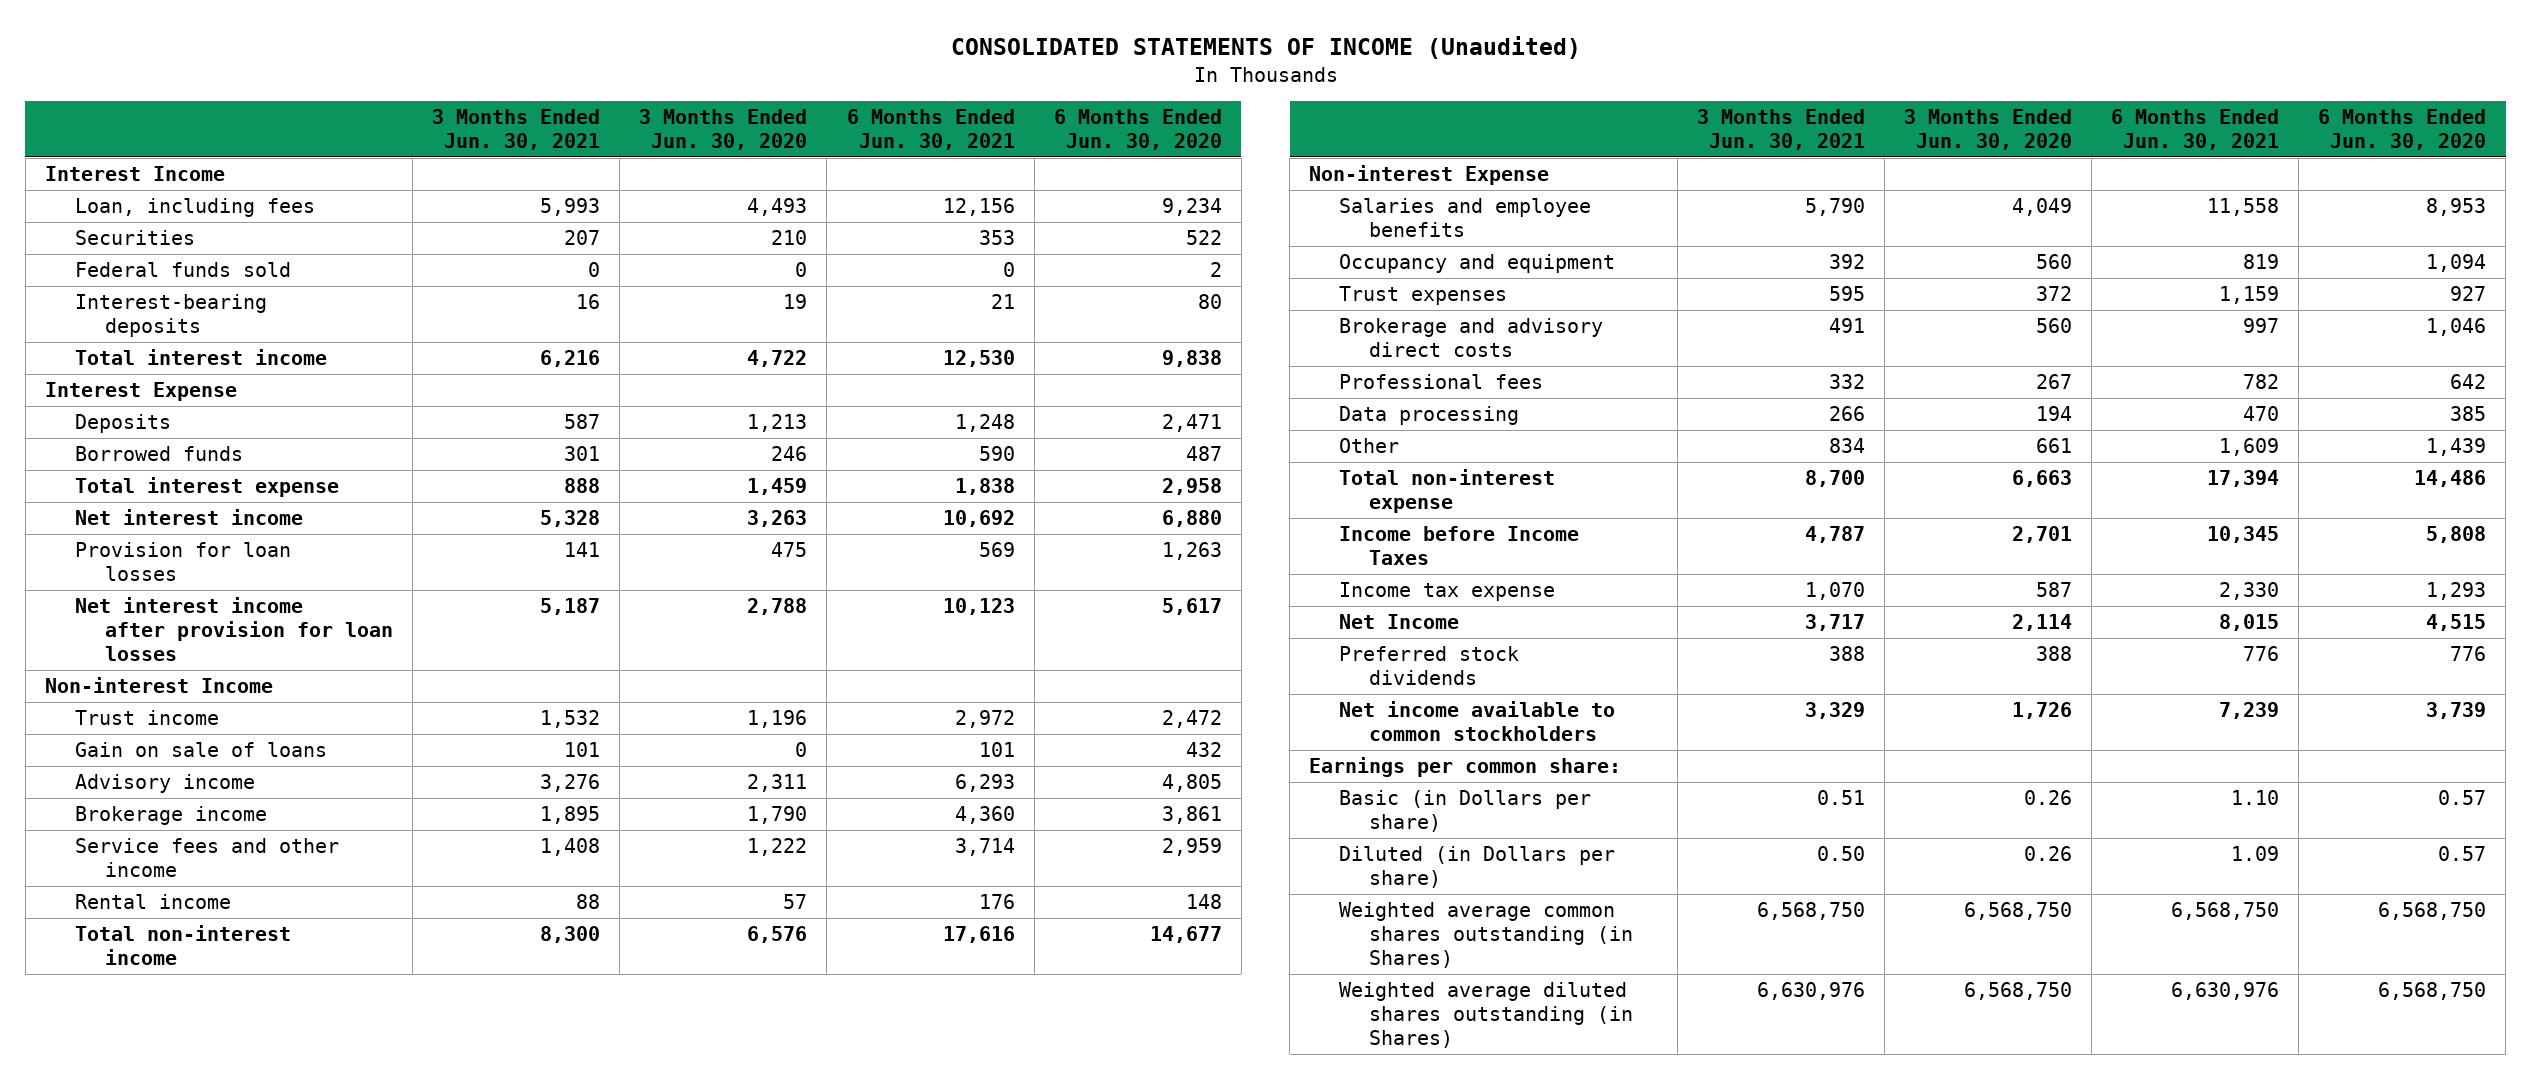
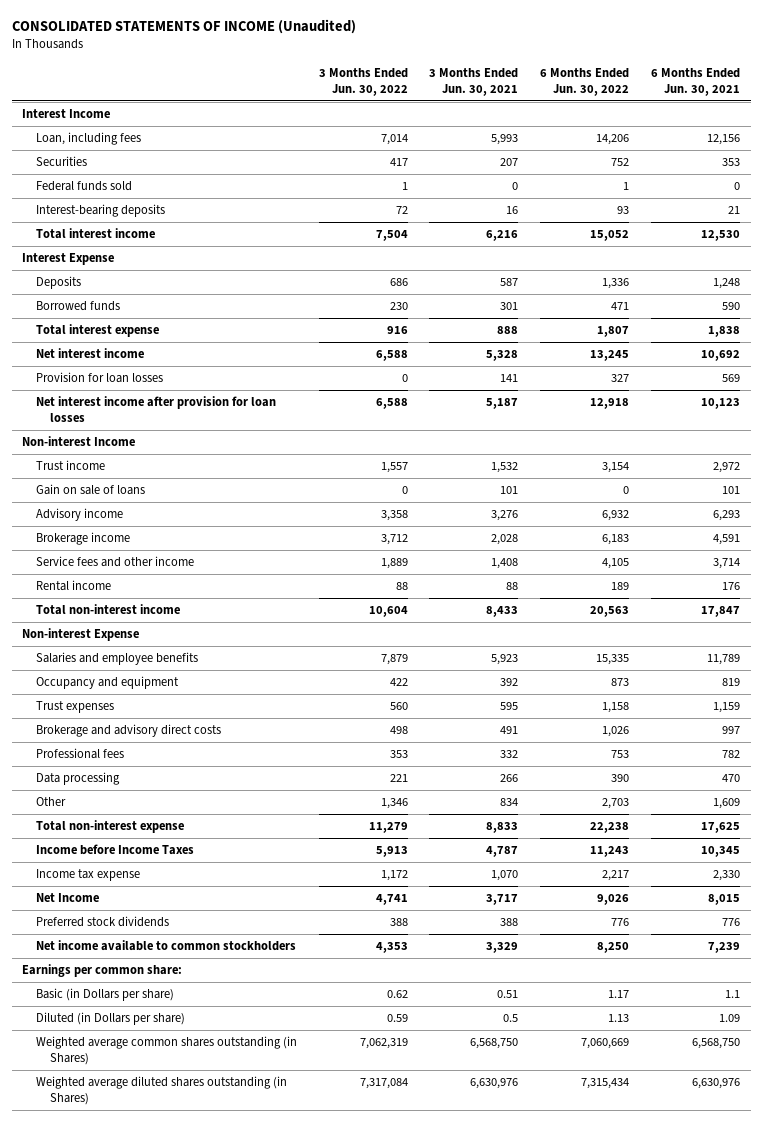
[639,109,808,150] 3 Months Ended Jun. 30, 2020 -> none
[1053,109,1222,150] 6 Months Ended Jun. 30, 2020 -> none
none -> [318,67,408,96] 3 Months Ended Jun. 30, 2022
none -> [540,67,630,96] 6 Months Ended Jun. 30, 2022
[540,806,601,825] 1,895 -> [491,534,519,546] 2,028
[954,806,1015,825] 4,360 -> [712,534,740,546] 4,591
[540,926,601,944] 8,300 -> [486,606,519,618] 8,433
[942,926,1015,944] 17,616 -> [700,606,740,618] 17,847
[1804,198,1865,217] 5,790 -> [491,654,519,666] 5,923
[2207,198,2280,217] 11,558 -> [706,654,740,666] 11,789
[1804,470,1865,488] 8,700 -> [486,822,519,834] 8,833
[2207,470,2280,488] 17,394 -> [700,822,740,834] 17,625
[2231,790,2280,806] 1.10 -> [724,990,740,999] 1.1
[1816,846,1865,862] 0.50 -> [503,1014,519,1023] 0.5

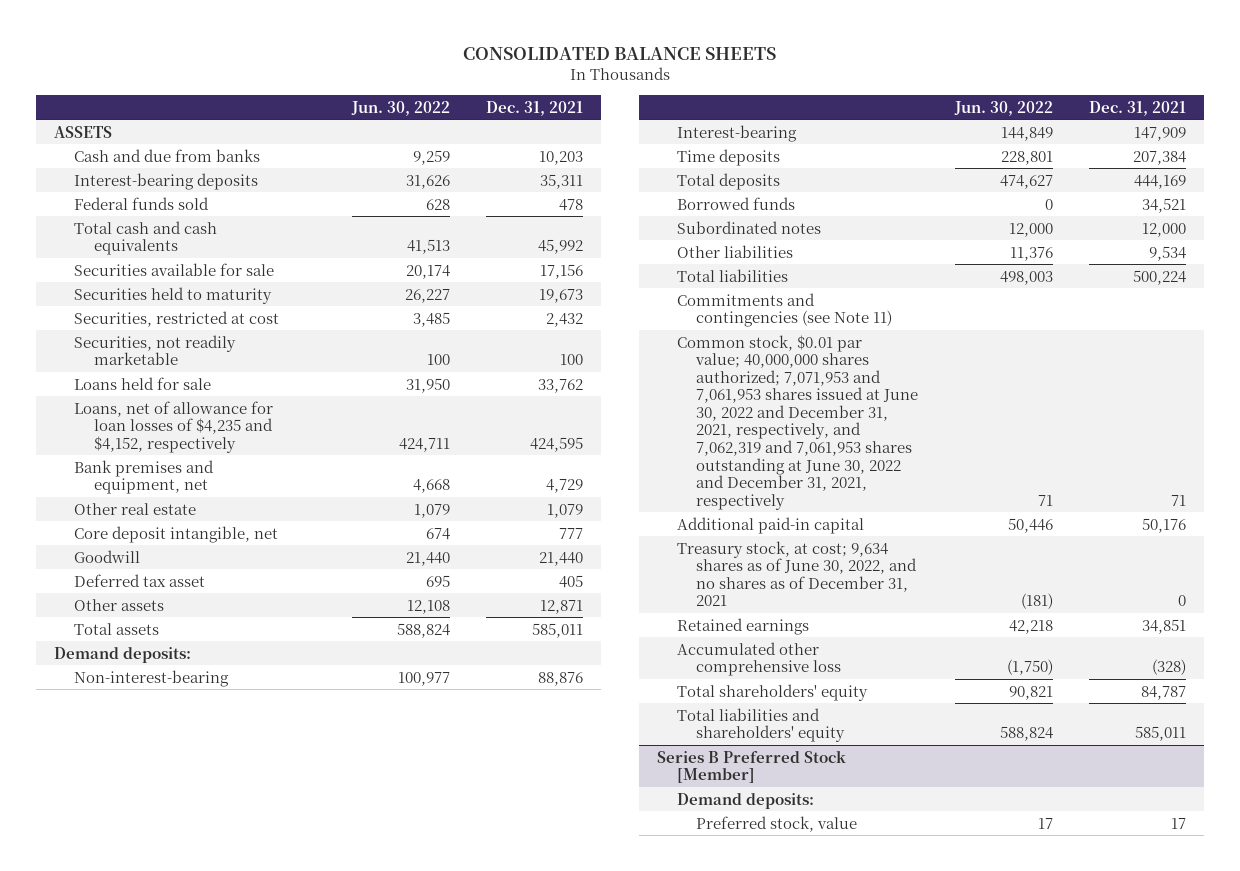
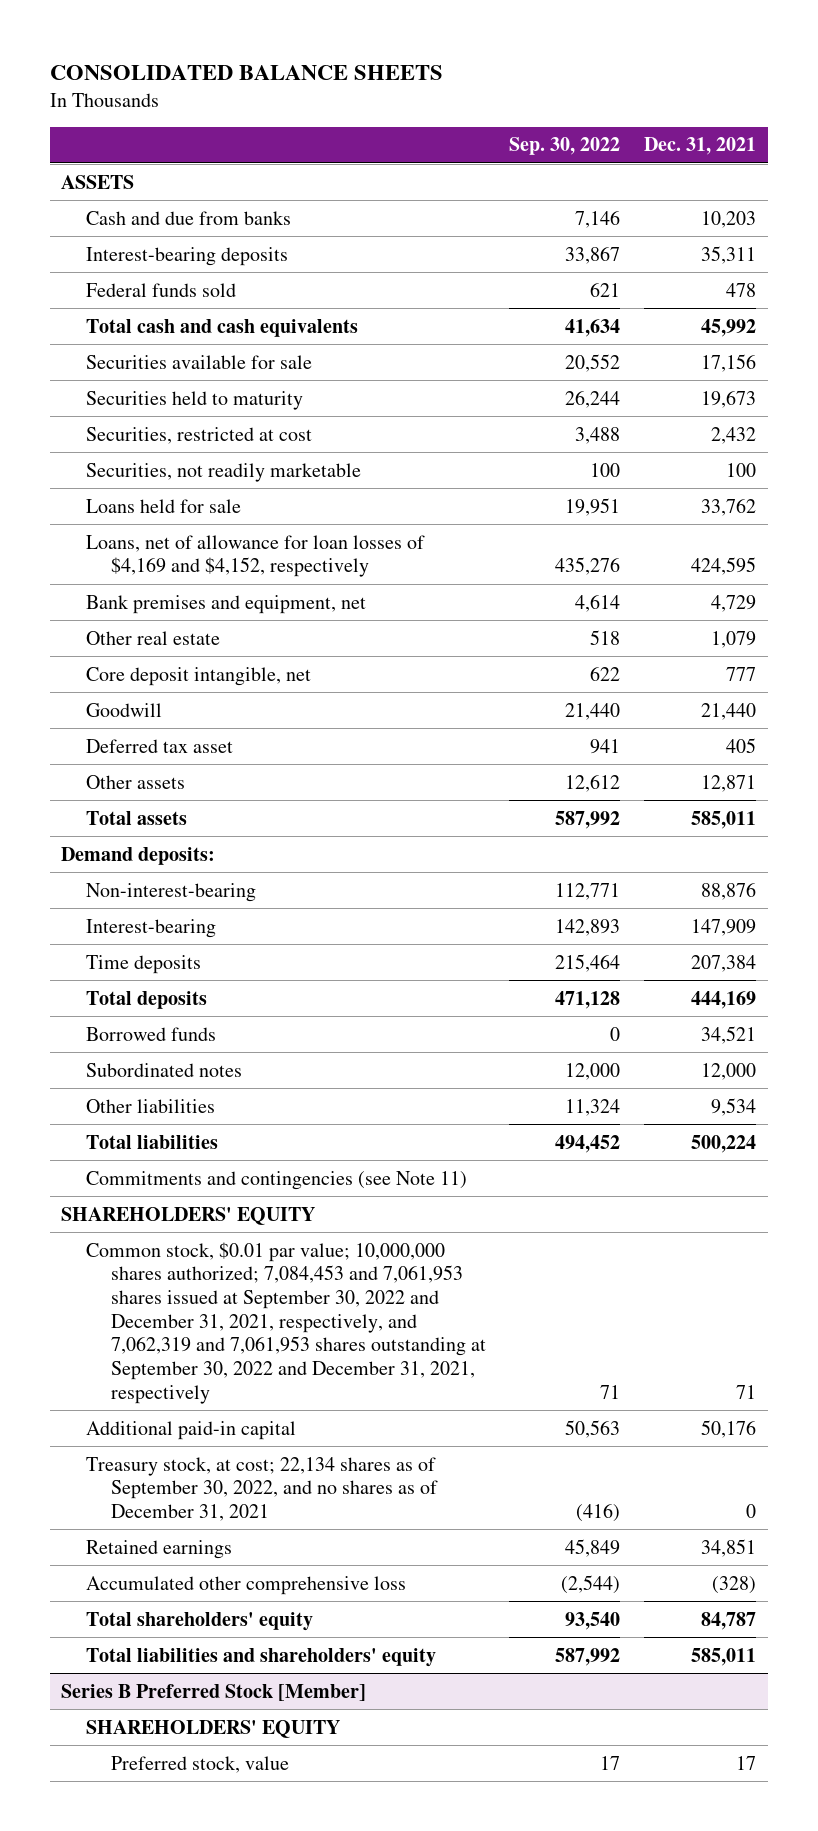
[350,100,450,116] Jun. 30, 2022 -> none
none -> [509,137,621,156] Sep. 30, 2022
[74,400,274,453] Loans, net of allowance for loan losses of $4,235 and $4,152, respectively -> [86,534,426,578] Loans, net of allowance for loan losses of $4,169 and $4,152, respectively
none -> [61,1206,316,1225] SHAREHOLDERS' EQUITY
[676,334,919,510] Common stock, $0.01 par value; 40,000,000 shares authorized; 7,071,953 and 7,061,953 shares issued at June 30, 2022 and December 31, 2021, respectively, and 7,062,319 and 7,061,953 shares outstanding at June 30, 2022 and December 31, 2021, respectively -> [86,1241,486,1404] Common stock, $0.01 par value; 10,000,000 shares authorized; 7,084,453 and 7,061,953 shares issued at September 30, 2022 and December 31, 2021, respectively, and 7,062,319 and 7,061,953 shares outstanding at September 30, 2022 and December 31, 2021, respectively
[676,540,918,607] Treasury stock, at cost; 9,634 shares as of June 30, 2022, and no shares as of December 31, 2021 -> [86,1456,438,1521] Treasury stock, at cost; 22,134 shares as of September 30, 2022, and no shares as of December 31, 2021
[676,792,814,809] Demand deposits: -> none
none -> [86,1719,341,1738] SHAREHOLDERS' EQUITY

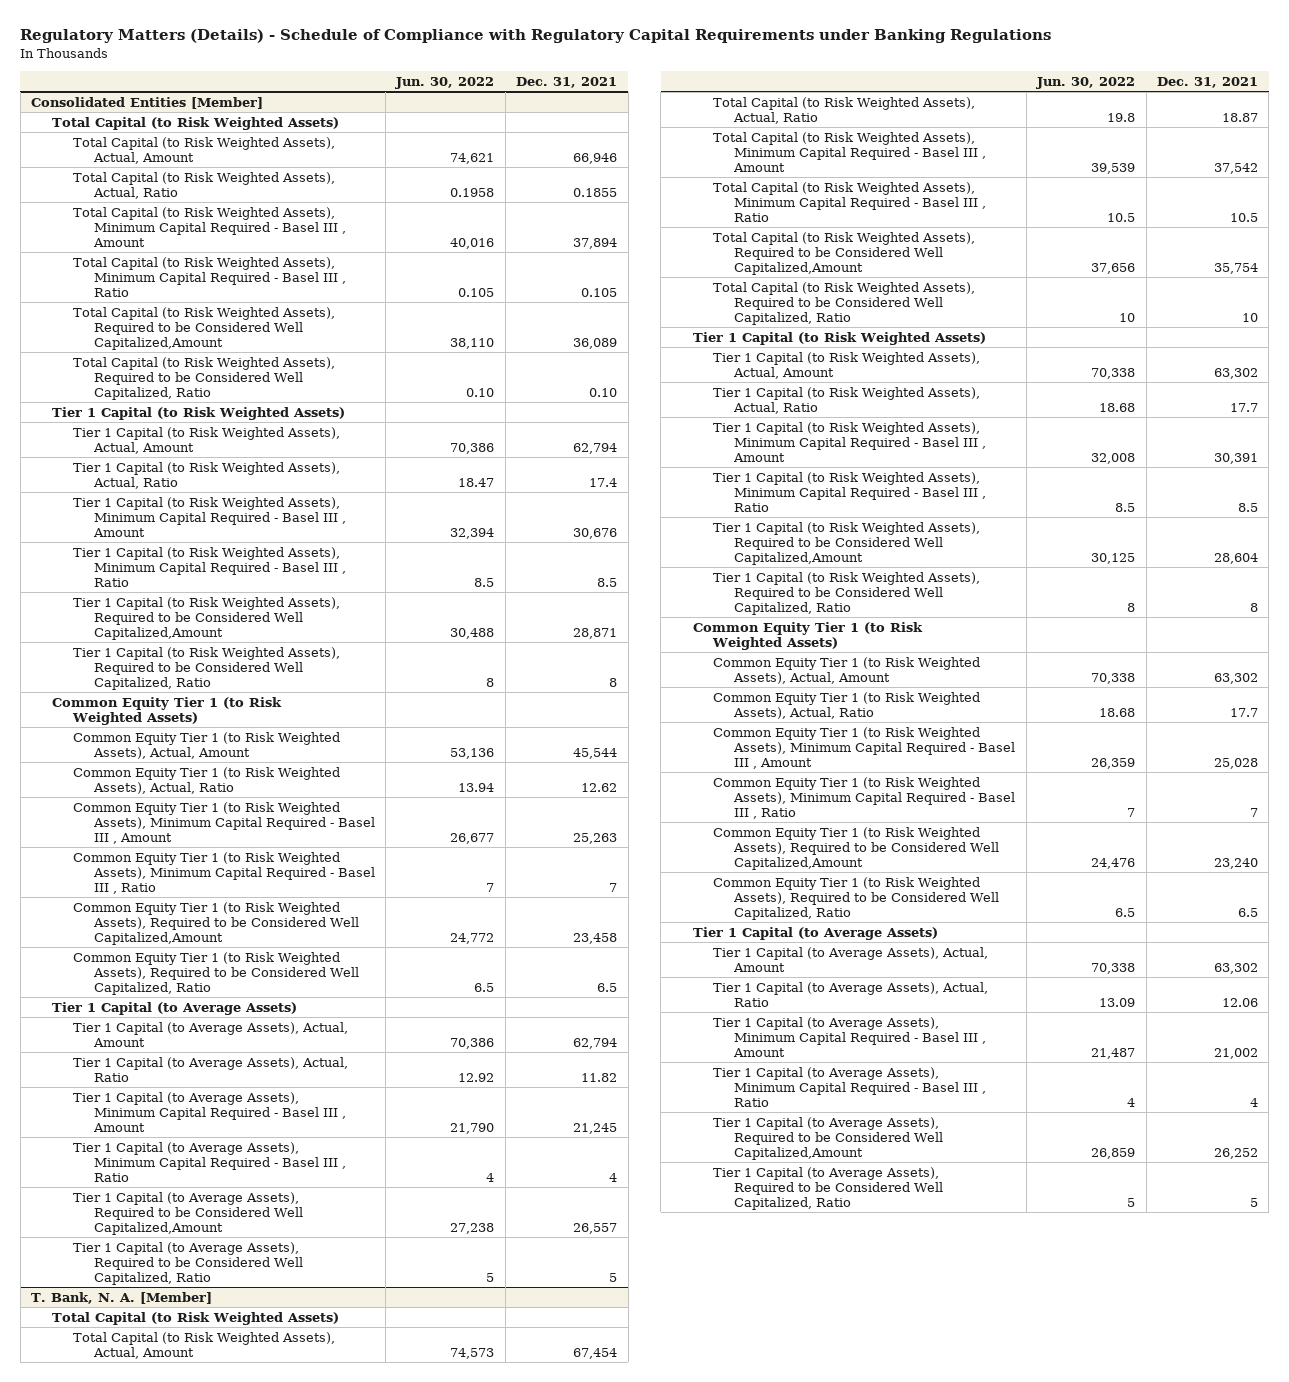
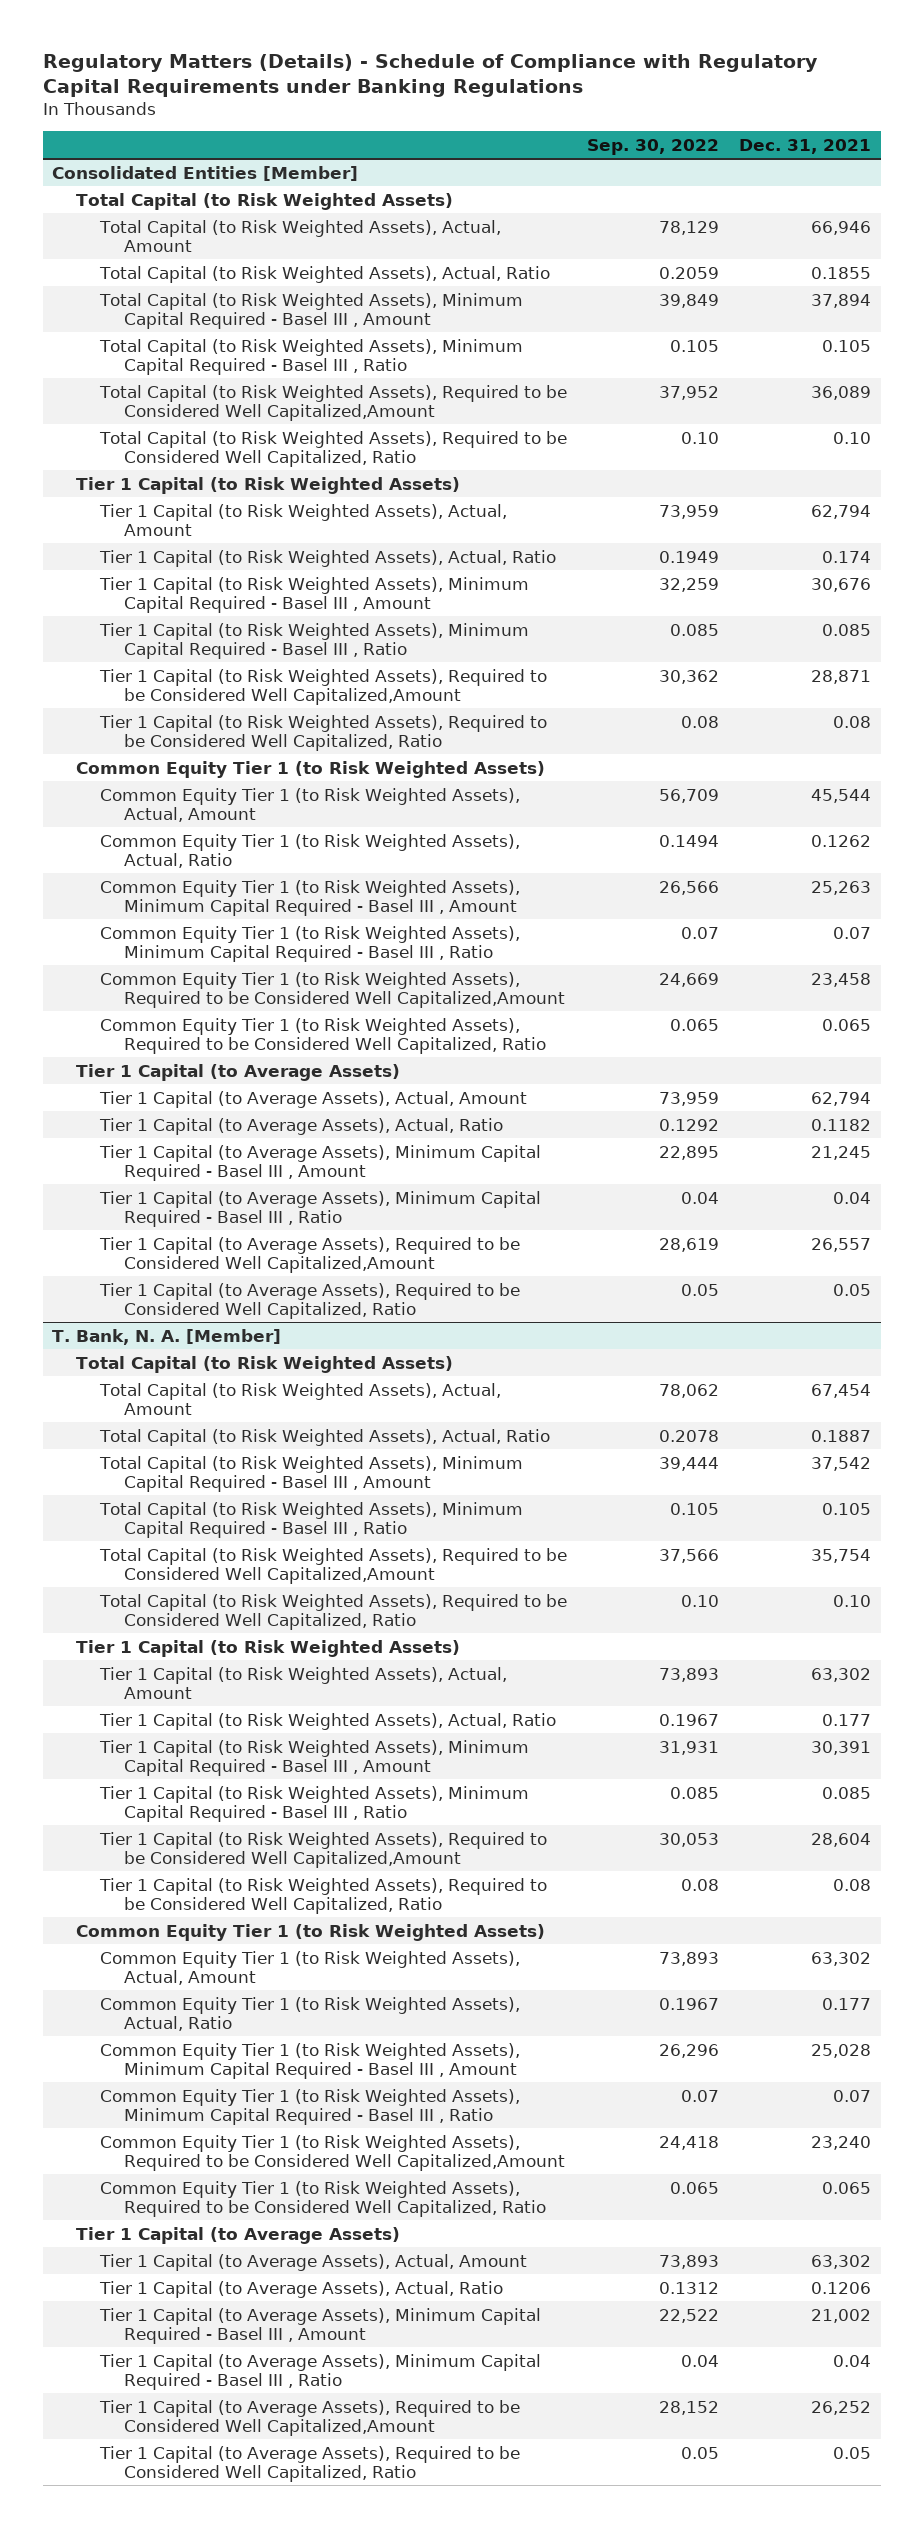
[395,76,495,89] Jun. 30, 2022 -> none
none -> [586,138,719,155] Sep. 30, 2022
[589,477,618,487] 17.4 -> [821,550,871,563] 0.174
[597,577,618,587] 8.5 -> [821,623,871,636] 0.085
[609,677,618,687] 8 -> [832,715,871,728] 0.08
[581,782,618,792] 12.62 -> [810,834,871,847] 0.1262
[609,882,618,892] 7 -> [832,926,871,939] 0.07
[597,982,618,992] 6.5 -> [821,1018,871,1031] 0.065
[581,1072,618,1082] 11.82 -> [810,1118,871,1131] 0.1182
[609,1172,618,1182] 4 -> [832,1191,871,1204] 0.04
[609,1272,618,1282] 5 -> [832,1283,871,1296] 0.05
[1221,112,1258,122] 18.87 -> [810,1429,871,1442] 0.1887
[1229,212,1258,222] 10.5 -> [821,1502,871,1515] 0.105
[1241,312,1258,322] 10 -> [832,1594,871,1607] 0.10
[1229,402,1258,412] 17.7 -> [821,1713,871,1726] 0.177
[1237,502,1258,512] 8.5 -> [821,1786,871,1799] 0.085
[1249,602,1258,612] 8 -> [832,1878,871,1891] 0.08
[1229,707,1258,717] 17.7 -> [821,1997,871,2010] 0.177
[1249,807,1258,817] 7 -> [832,2089,871,2102] 0.07
[1237,907,1258,917] 6.5 -> [821,2181,871,2194] 0.065
[1221,997,1258,1007] 12.06 -> [810,2281,871,2294] 0.1206
[1249,1097,1258,1107] 4 -> [832,2354,871,2367] 0.04
[1249,1197,1258,1207] 5 -> [832,2446,871,2459] 0.05

